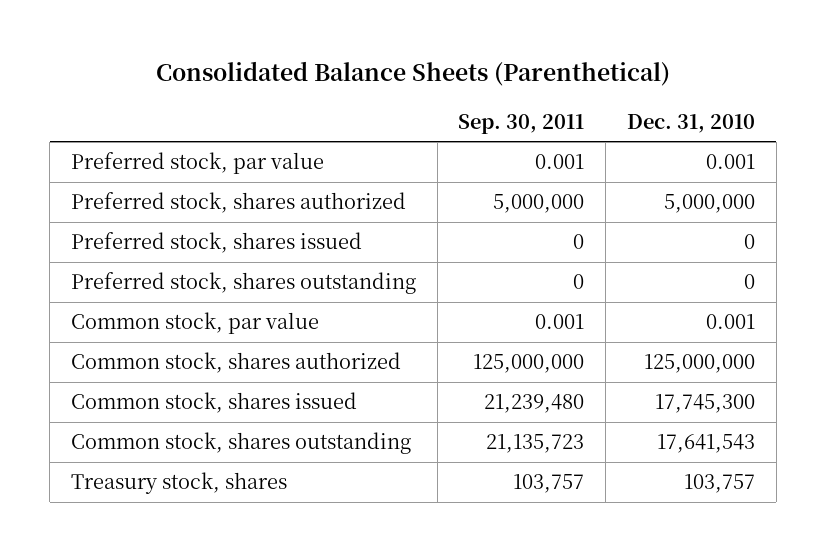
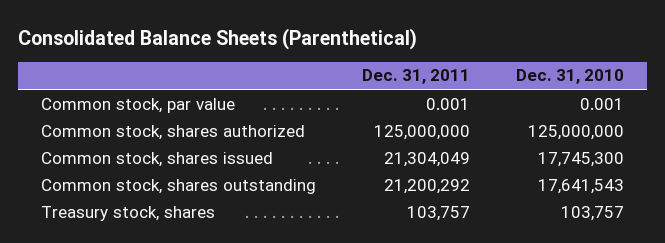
[458,113,585,134] Sep. 30, 2011 -> none
none -> [362,69,471,85] Dec. 31, 2011
[71,152,325,175] Preferred stock, par value -> none
[71,192,407,214] Preferred stock, shares authorized -> none
[71,232,363,254] Preferred stock, shares issued -> none
[71,272,417,295] Preferred stock, shares outstanding -> none

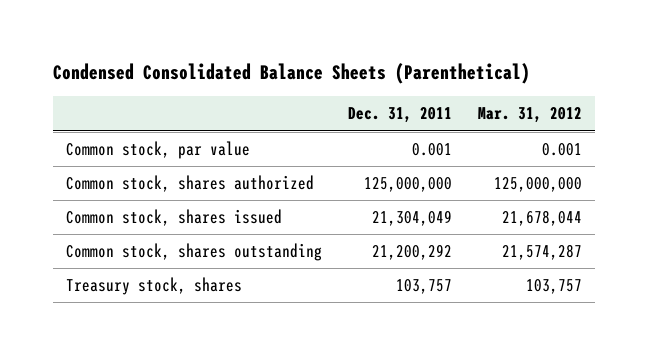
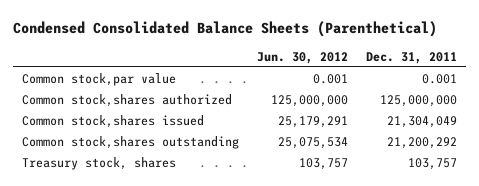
[478,107,583,124] Mar. 31, 2012 -> none
none -> [257,51,349,64] Jun. 30, 2012
[66,141,251,160] Common stock, par value -> [22,72,177,86] Common stock,par value
[66,175,315,193] Common stock, shares authorized -> [22,93,233,107] Common stock,shares authorized
[66,209,283,227] Common stock, shares issued -> [22,114,205,128] Common stock,shares issued
[66,243,323,262] Common stock, shares outstanding -> [22,135,240,149] Common stock,shares outstanding

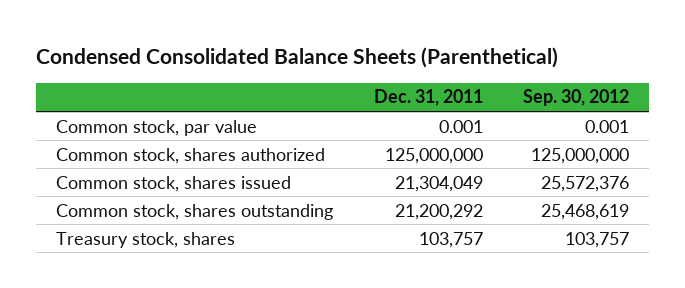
[257,51,349,64] Jun. 30, 2012 -> none
none -> [522,89,629,107] Sep. 30, 2012
[22,72,177,86] Common stock,par value -> [56,119,258,136] Common stock, par value
[22,93,233,107] Common stock,shares authorized -> [56,147,326,164] Common stock, shares authorized
[22,114,205,128] Common stock,shares issued -> [56,175,292,192] Common stock, shares issued
[22,135,240,149] Common stock,shares outstanding -> [56,203,334,220] Common stock, shares outstanding

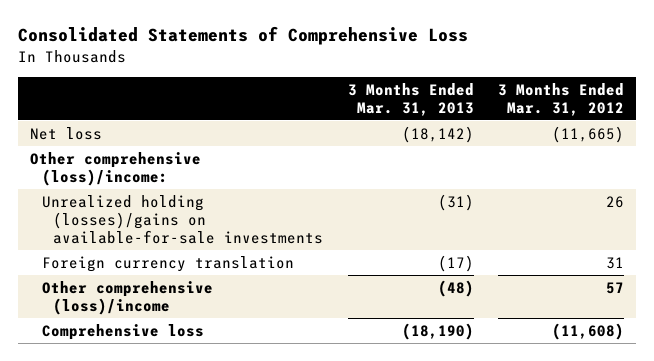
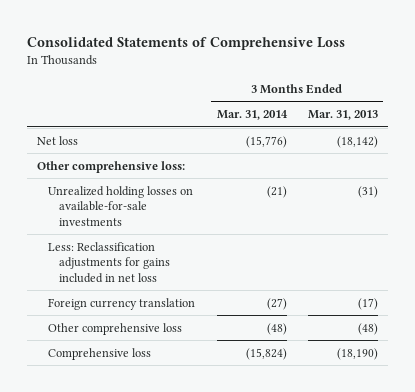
[497,82,624,116] 3 Months Ended Mar. 31, 2012 -> none
none -> [216,110,288,121] Mar. 31, 2014
[30,151,202,186] Other comprehensive (loss)/income: -> [37,160,186,173] Other comprehensive loss:
[41,194,324,244] Unrealized holding (losses)/gains on available-for-sale investments -> [48,185,194,226] Unrealized holding losses on available-for-sale investments
none -> [48,241,171,283] Less: Reclassification adjustments for gains included in net loss
[41,280,213,315] Other comprehensive (loss)/income -> [48,322,183,335] Other comprehensive loss

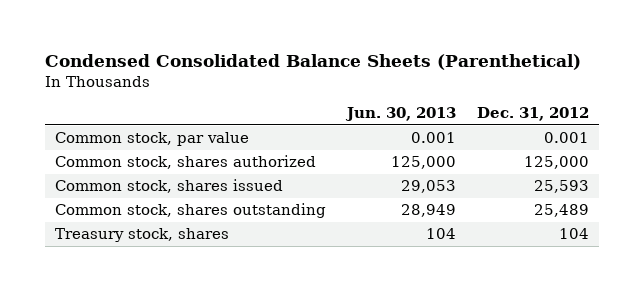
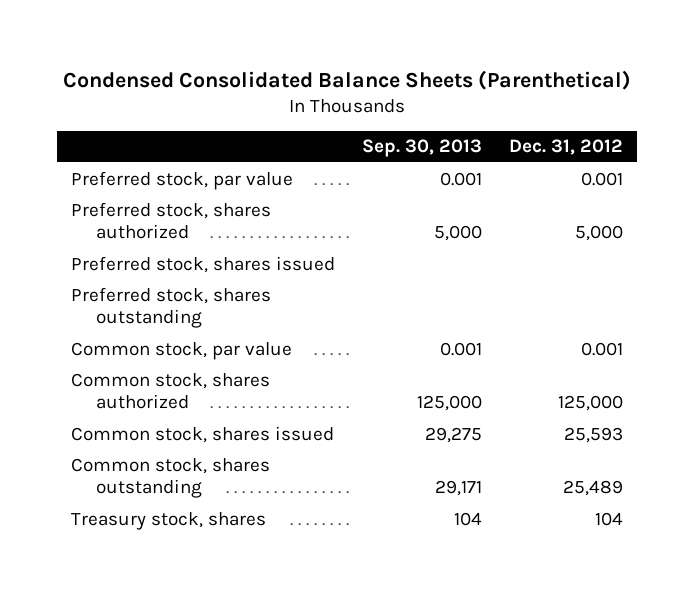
[344,107,456,122] Jun. 30, 2013 -> none
none -> [362,139,483,158] Sep. 30, 2013
none -> [70,170,293,190] Preferred stock, par value
none -> [70,201,271,240] Preferred stock, shares authorized
none -> [70,255,335,273] Preferred stock, shares issued
none -> [70,286,271,329] Preferred stock, shares outstanding

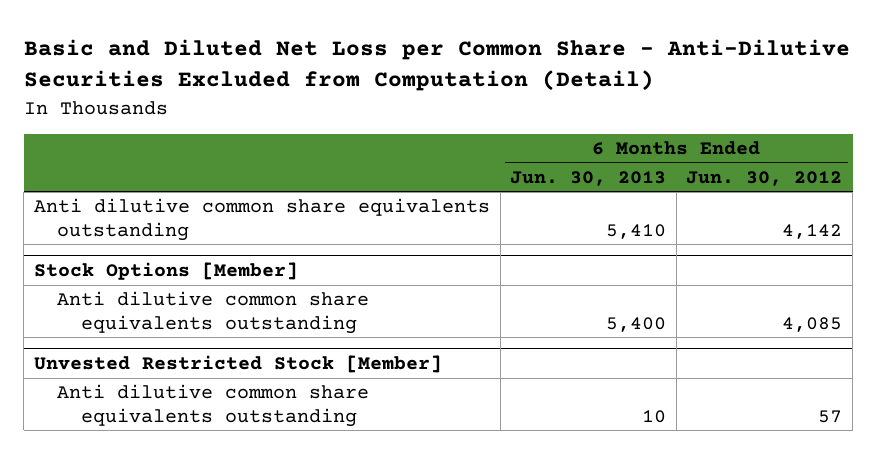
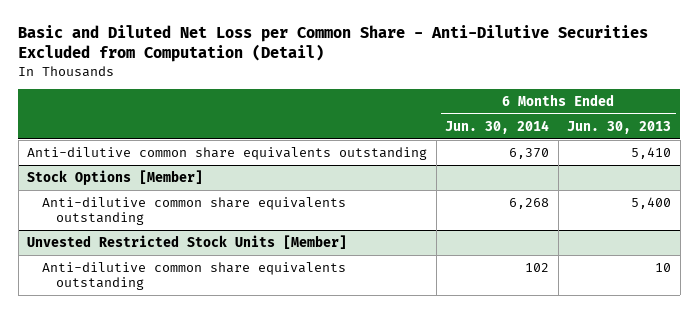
[686,170,843,186] Jun. 30, 2012 -> none
none -> [445,119,550,134] Jun. 30, 2014
[33,198,490,241] Anti dilutive common share equivalents outstanding -> [27,147,428,161] Anti-dilutive common share equivalents outstanding
[57,291,370,334] Anti dilutive common share equivalents outstanding -> [41,197,346,226] Anti-dilutive common share equivalents outstanding
[33,355,442,374] Unvested Restricted Stock [Member] -> [27,235,348,250] Unvested Restricted Stock Units [Member]
[57,384,370,427] Anti dilutive common share equivalents outstanding -> [41,262,346,291] Anti-dilutive common share equivalents outstanding

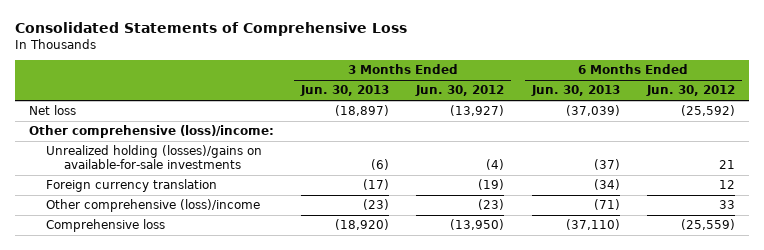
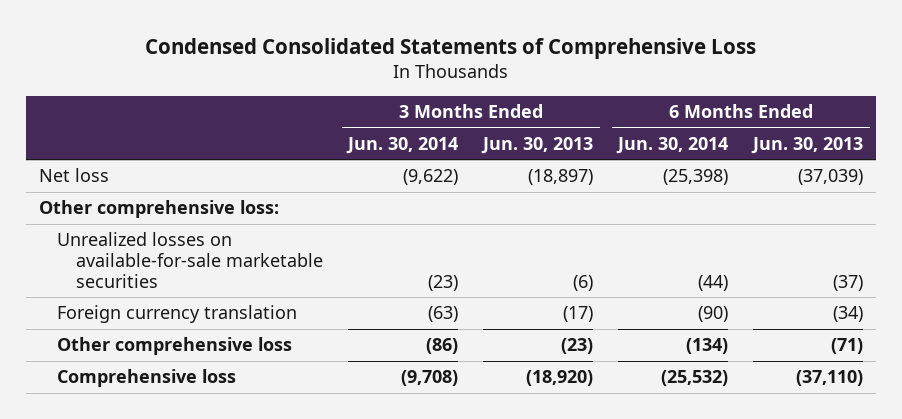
[14,21,407,36] Consolidated Statements of Comprehensive Loss -> [145,37,757,59] Condensed Consolidated Statements of Comprehensive Loss
[415,85,505,97] Jun. 30, 2012 -> none
[645,85,735,97] Jun. 30, 2012 -> none
none -> [346,136,459,154] Jun. 30, 2014
none -> [616,136,729,154] Jun. 30, 2014
[28,125,274,139] Other comprehensive (loss)/income: -> [38,200,279,219] Other comprehensive loss:
[46,145,263,170] Unrealized holding (losses)/gains on available-for-sale investments -> [57,232,324,288] Unrealized losses on available-for-sale marketable securities
[46,199,261,213] Other comprehensive (loss)/income -> [57,337,293,356] Other comprehensive loss

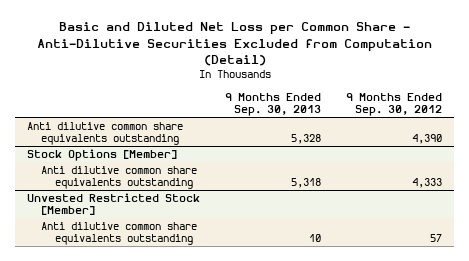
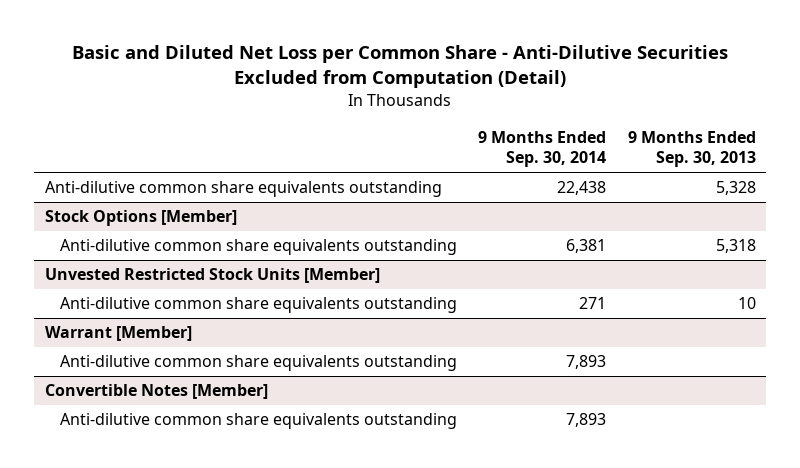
[345,92,442,117] 9 Months Ended Sep. 30, 2012 -> none
none -> [478,130,607,168] 9 Months Ended Sep. 30, 2014
[27,121,184,146] Anti dilutive common share equivalents outstanding -> [44,181,442,198] Anti-dilutive common share equivalents outstanding
[41,165,198,190] Anti dilutive common share equivalents outstanding -> [60,239,458,256] Anti-dilutive common share equivalents outstanding
[27,192,201,216] Unvested Restricted Stock [Member] -> [44,268,380,284] Unvested Restricted Stock Units [Member]
[41,221,198,246] Anti dilutive common share equivalents outstanding -> [60,297,458,314] Anti-dilutive common share equivalents outstanding
none -> [44,326,192,342] Warrant [Member]
none -> [60,355,458,372] Anti-dilutive common share equivalents outstanding
none -> [44,384,268,400] Convertible Notes [Member]
none -> [60,413,458,430] Anti-dilutive common share equivalents outstanding

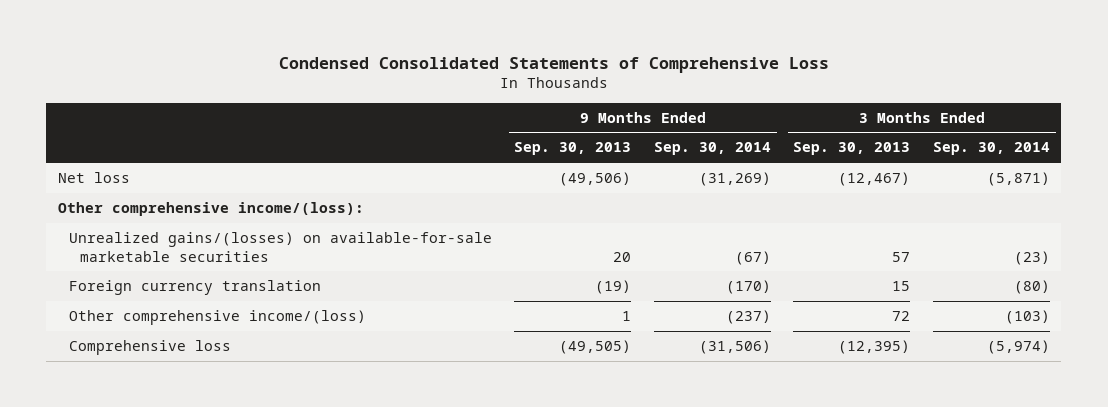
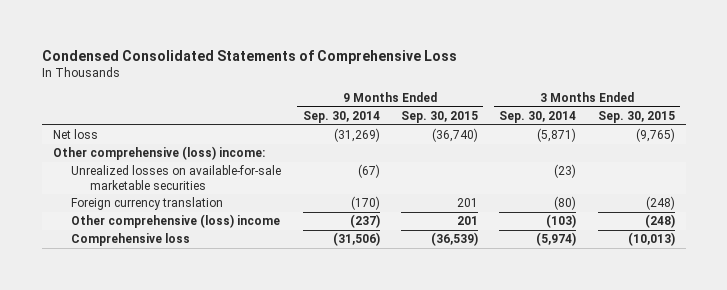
[514,142,632,156] Sep. 30, 2013 -> none
[793,142,911,156] Sep. 30, 2013 -> none
none -> [401,111,479,124] Sep. 30, 2015
none -> [597,111,675,124] Sep. 30, 2015
[57,202,364,217] Other comprehensive income/(loss): -> [52,146,265,161] Other comprehensive (loss) income:
[68,232,492,262] Unrealized gains/(losses) on available-for-sale marketable securities -> [71,165,282,190] Unrealized losses on available-for-sale marketable securities
[68,310,366,326] Other comprehensive income/(loss) -> [71,214,281,229] Other comprehensive (loss) income

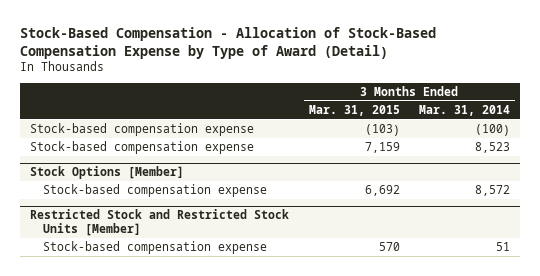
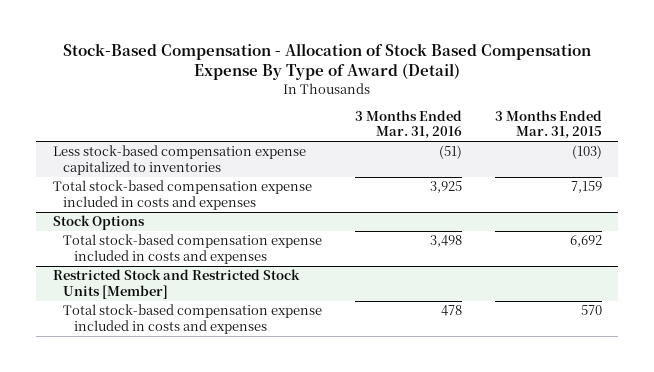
[19,26,436,59] Stock-Based Compensation - Allocation of Stock-Based Compensation Expense by Type of Award (Detail) -> [63,43,592,81] Stock-Based Compensation - Allocation of Stock Based Compensation Expense By Type of Award (Detail)
[419,105,511,117] Mar. 31, 2014 -> none
none -> [354,110,462,140] 3 Months Ended Mar. 31, 2016
[29,123,254,137] Stock-based compensation expense -> [52,145,306,175] Less stock-based compensation expense capitalized to inventories
[29,141,254,155] Stock-based compensation expense -> [52,180,312,210] Total stock-based compensation expense included in costs and expenses
[29,166,184,180] Stock Options [Member] -> [52,215,145,231] Stock Options
[42,184,267,198] Stock-based compensation expense -> [63,234,323,264] Total stock-based compensation expense included in costs and expenses
[42,241,267,255] Stock-based compensation expense -> [63,304,323,334] Total stock-based compensation expense included in costs and expenses

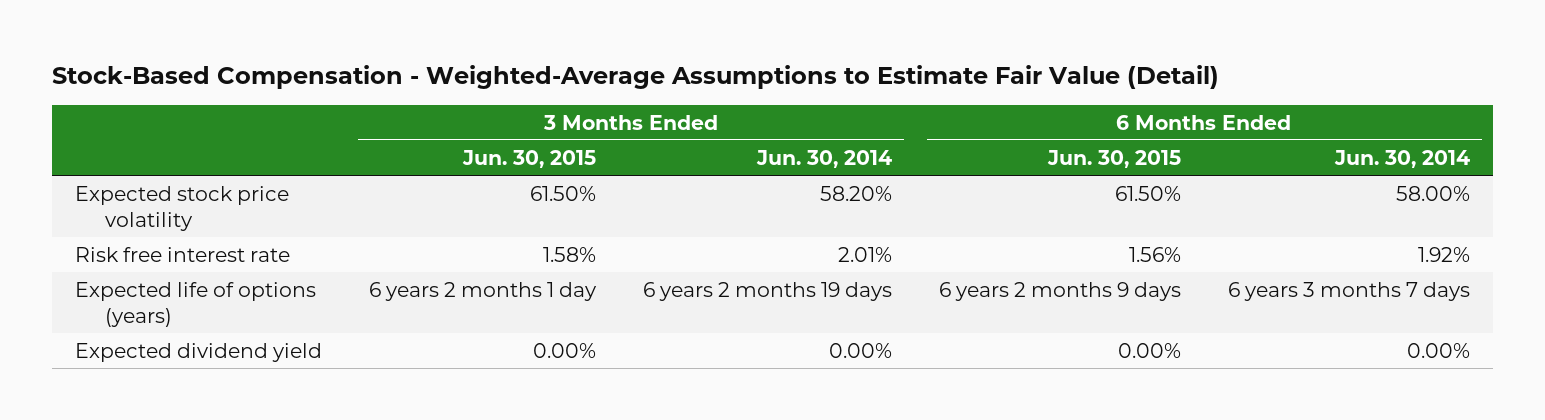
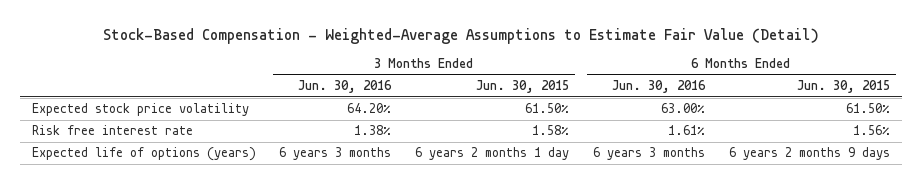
[756,149,893,168] Jun. 30, 2014 -> none
[1333,149,1470,168] Jun. 30, 2014 -> none
none -> [298,80,393,94] Jun. 30, 2016
none -> [611,80,706,94] Jun. 30, 2016
[75,342,323,362] Expected dividend yield -> none

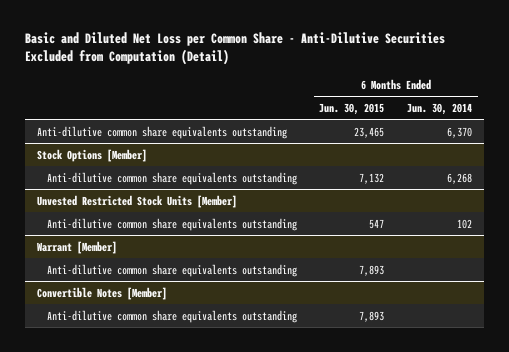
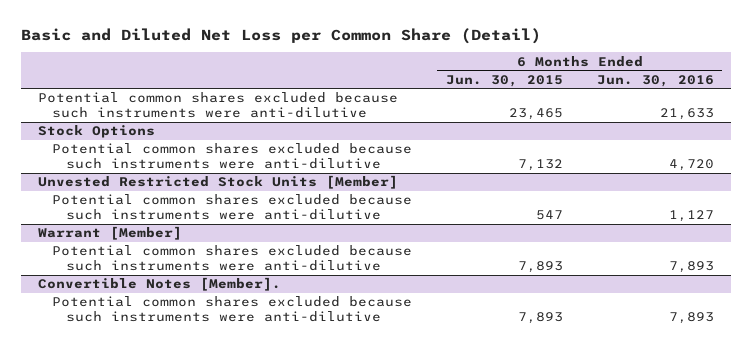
[25,32,446,66] Basic and Diluted Net Loss per Common Share - Anti-Dilutive Securities Excluded from Computation (Detail) -> [20,27,541,44] Basic and Diluted Net Loss per Common Share (Detail)
[407,102,473,115] Jun. 30, 2014 -> none
none -> [596,74,714,87] Jun. 30, 2016
[36,125,287,139] Anti-dilutive common share equivalents outstanding -> [37,92,398,118] Potential common shares excluded because such instruments were anti-dilutive
[36,148,147,162] Stock Options [Member] -> [37,125,155,139] Stock Options
[46,171,297,185] Anti-dilutive common share equivalents outstanding -> [51,143,412,169] Potential common shares excluded because such instruments were anti-dilutive
[46,217,297,231] Anti-dilutive common share equivalents outstanding -> [51,194,412,220] Potential common shares excluded because such instruments were anti-dilutive
[46,263,297,277] Anti-dilutive common share equivalents outstanding -> [51,245,412,271] Potential common shares excluded because such instruments were anti-dilutive
[36,286,167,300] Convertible Notes [Member] -> [37,277,281,292] Convertible Notes [Member].
[46,309,297,323] Anti-dilutive common share equivalents outstanding -> [51,296,412,322] Potential common shares excluded because such instruments were anti-dilutive

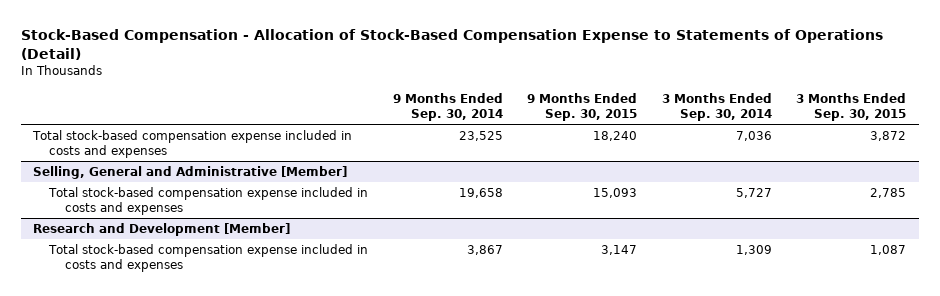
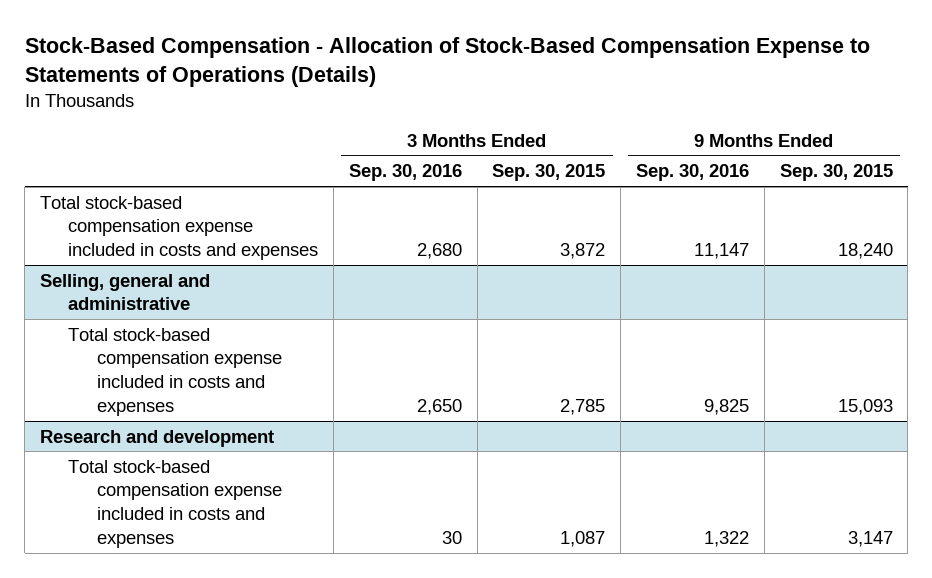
[20,28,883,60] Stock-Based Compensation - Allocation of Stock-Based Compensation Expense to Statements of Operations (Detail) -> [24,37,870,88] Stock-Based Compensation - Allocation of Stock-Based Compensation Expense to Statements of Operations (Details)
[392,92,503,121] 9 Months Ended Sep. 30, 2014 -> none
[661,92,772,121] 3 Months Ended Sep. 30, 2014 -> none
none -> [348,164,462,182] Sep. 30, 2016
none -> [635,164,749,182] Sep. 30, 2016
[33,166,348,180] Selling, General and Administrative [Member] -> [39,273,210,311] Selling, general and administrative
[33,223,291,237] Research and Development [Member] -> [39,429,274,447] Research and development

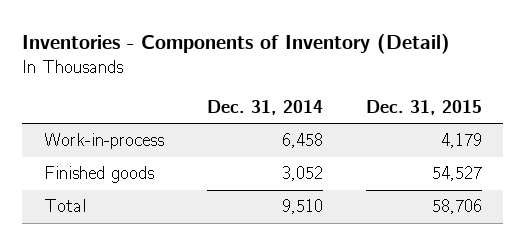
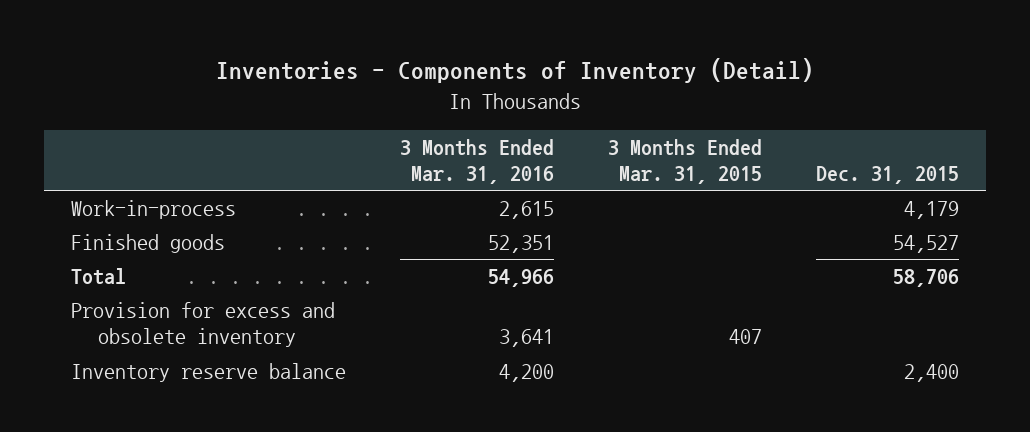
[206,99,323,115] Dec. 31, 2014 -> none
none -> [400,138,555,185] 3 Months Ended Mar. 31, 2016
none -> [607,138,762,185] 3 Months Ended Mar. 31, 2015
none -> [71,302,336,348] Provision for excess and obsolete inventory
none -> [71,363,347,383] Inventory reserve balance

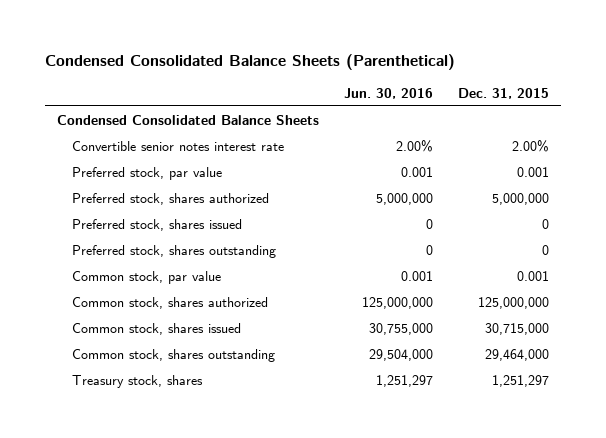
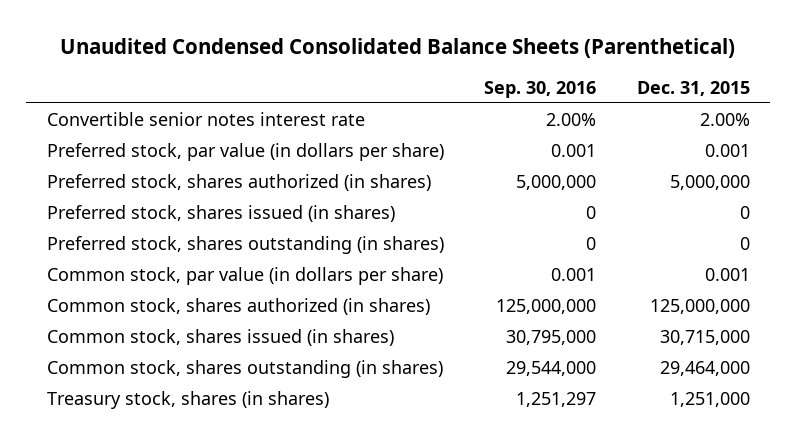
[44,54,455,71] Condensed Consolidated Balance Sheets (Parenthetical) -> [60,37,736,58] Unaudited Condensed Consolidated Balance Sheets (Parenthetical)
[343,88,433,100] Jun. 30, 2016 -> none
none -> [484,80,597,98] Sep. 30, 2016
[56,114,319,125] Condensed Consolidated Balance Sheets -> none
[71,166,222,180] Preferred stock, par value -> [46,143,444,162] Preferred stock, par value (in dollars per share)
[71,192,269,205] Preferred stock, shares authorized -> [46,174,431,192] Preferred stock, shares authorized (in shares)
[71,218,242,231] Preferred stock, shares issued -> [46,205,395,223] Preferred stock, shares issued (in shares)
[71,244,276,258] Preferred stock, shares outstanding -> [46,236,444,255] Preferred stock, shares outstanding (in shares)
[71,270,221,284] Common stock, par value -> [46,267,443,286] Common stock, par value (in dollars per share)
[71,296,268,309] Common stock, shares authorized -> [46,298,430,316] Common stock, shares authorized (in shares)
[71,322,241,335] Common stock, shares issued -> [46,329,394,347] Common stock, shares issued (in shares)
[71,348,275,362] Common stock, shares outstanding -> [46,360,443,379] Common stock, shares outstanding (in shares)
[71,374,203,388] Treasury stock, shares -> [46,391,329,410] Treasury stock, shares (in shares)
[491,374,549,387] 1,251,297 -> [670,392,751,408] 1,251,000

